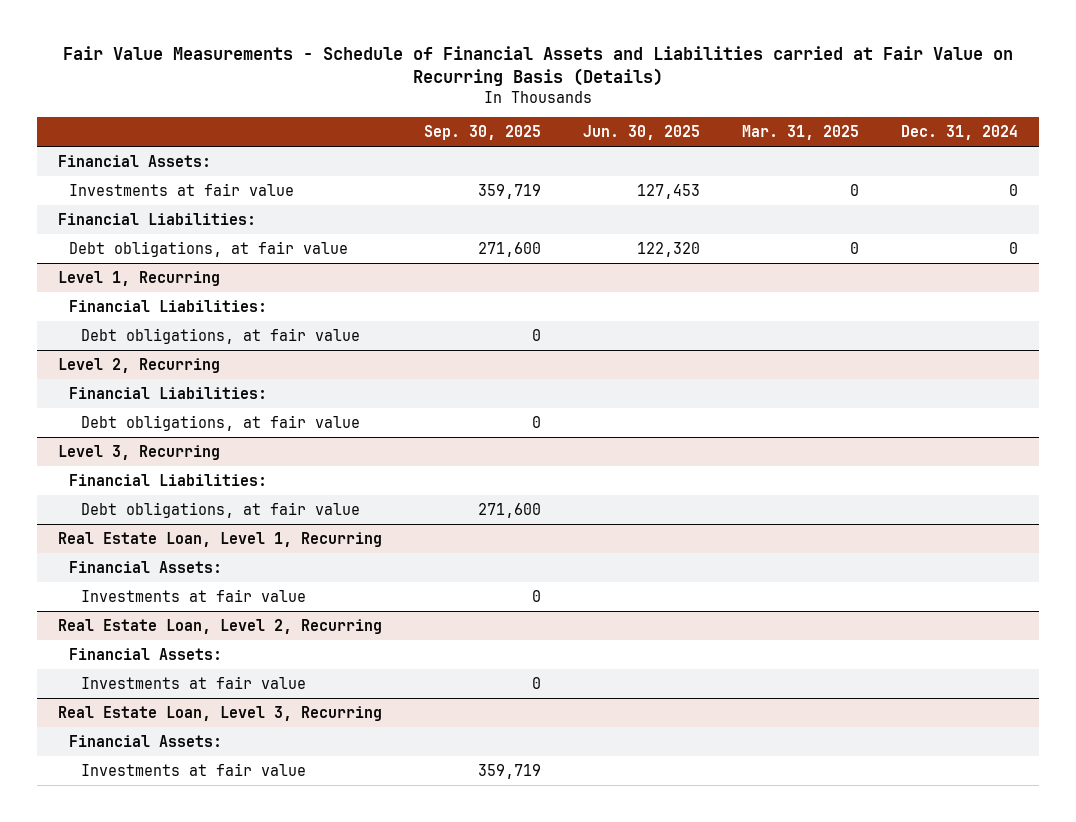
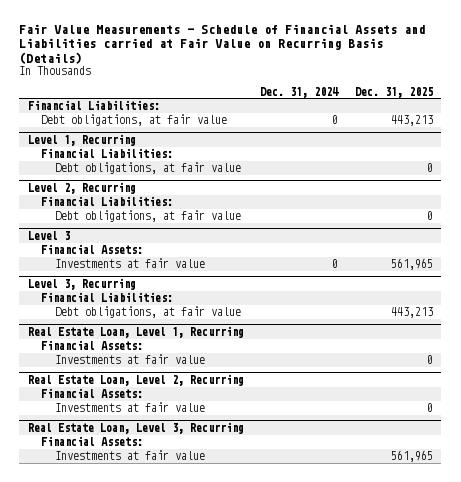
[423,125,541,141] Sep. 30, 2025 -> none
[582,125,700,141] Jun. 30, 2025 -> none
[741,125,859,141] Mar. 31, 2025 -> none
none -> [354,86,433,98] Dec. 31, 2025
[57,154,211,167] Financial Assets: -> none
[69,182,295,196] Investments at fair value -> none
none -> [27,231,70,241] Level 3
none -> [41,244,144,255] Financial Assets:
none -> [55,258,206,269] Investments at fair value

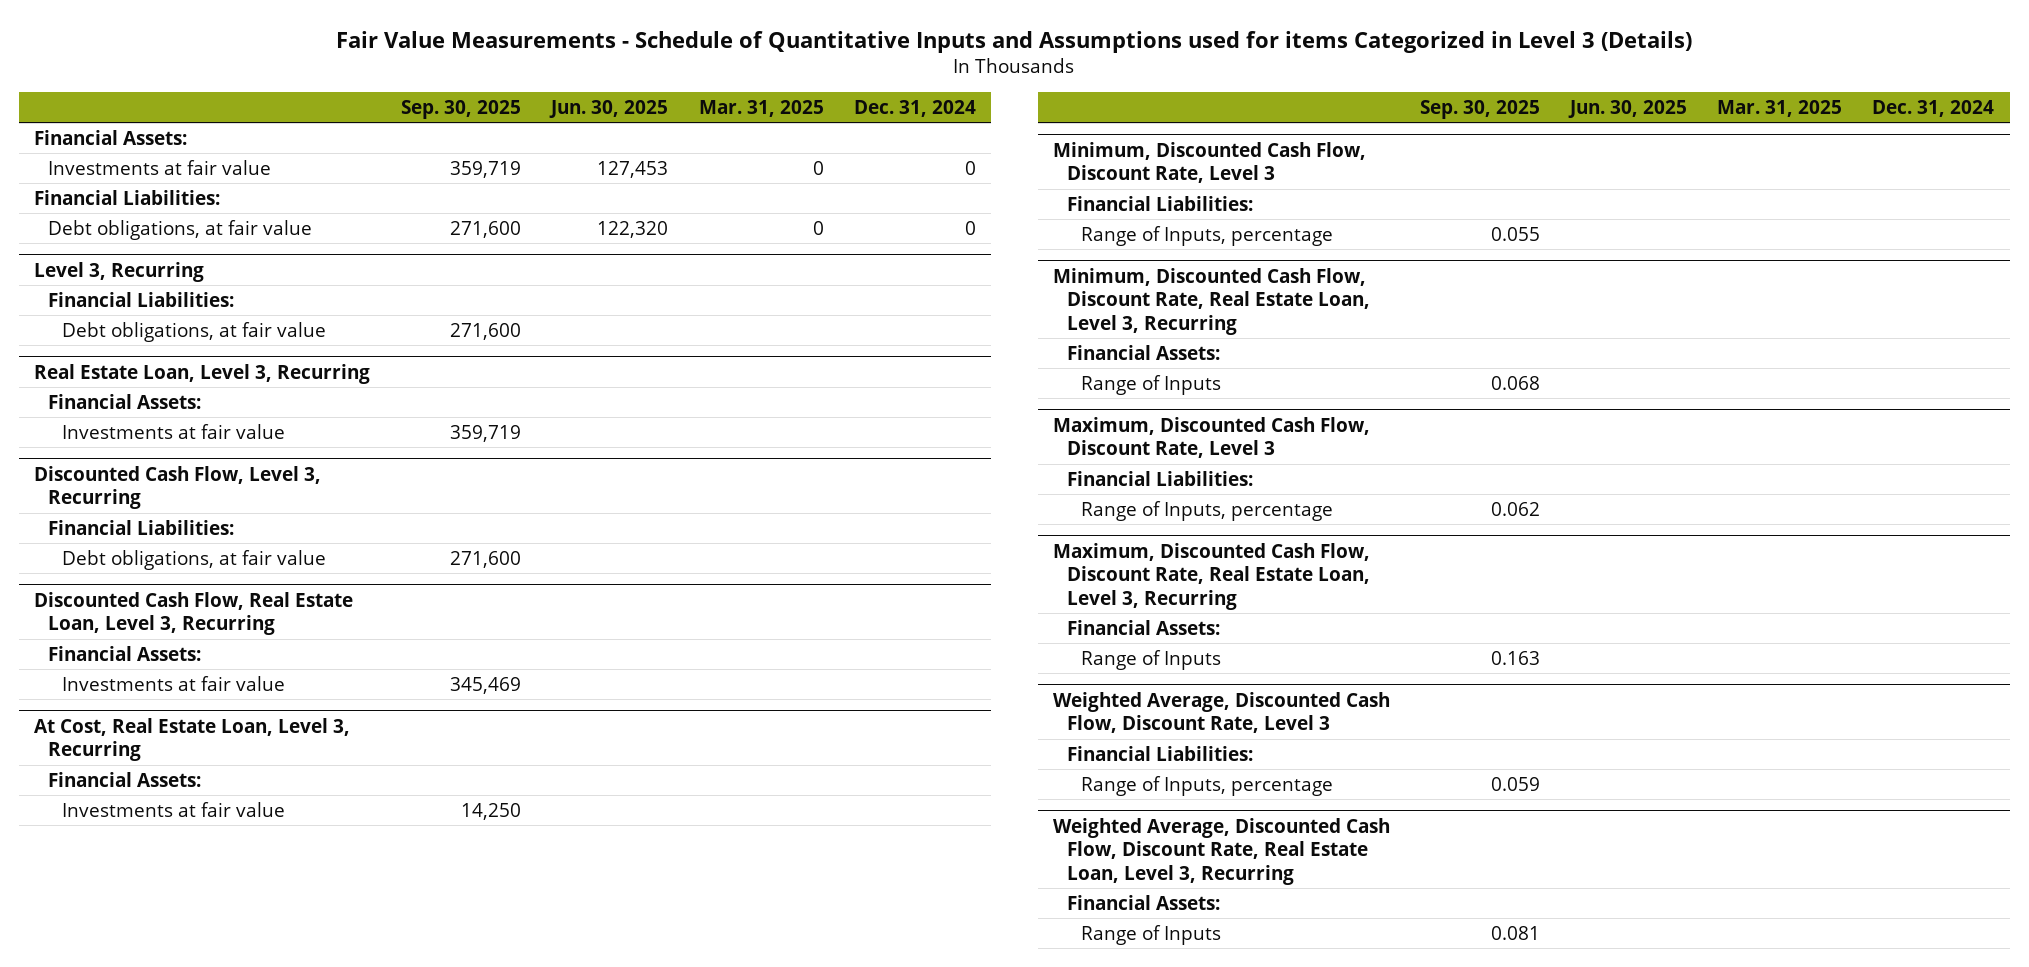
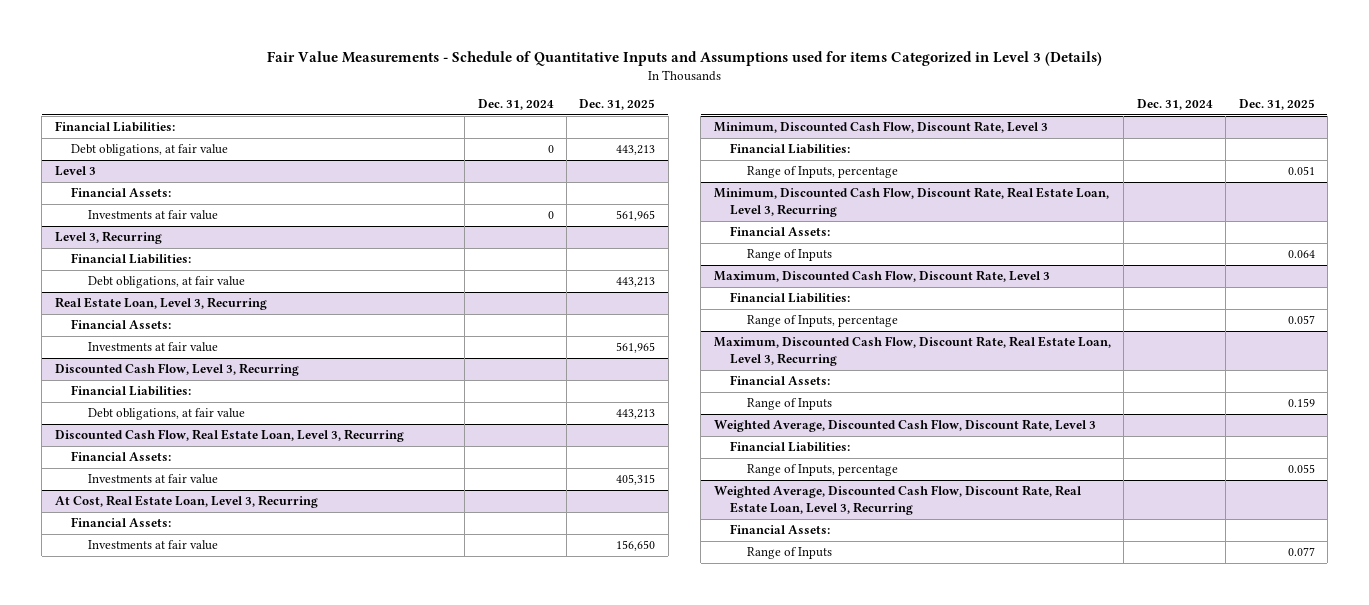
[401,99,522,119] Sep. 30, 2025 -> none
[549,99,669,118] Jun. 30, 2025 -> none
[698,99,824,117] Mar. 31, 2025 -> none
none -> [579,98,656,110] Dec. 31, 2025
[34,129,188,145] Financial Assets: -> none
[48,159,272,175] Investments at fair value -> none
none -> [54,166,96,177] Level 3
none -> [71,187,172,198] Financial Assets:
none -> [87,210,218,221] Investments at fair value

